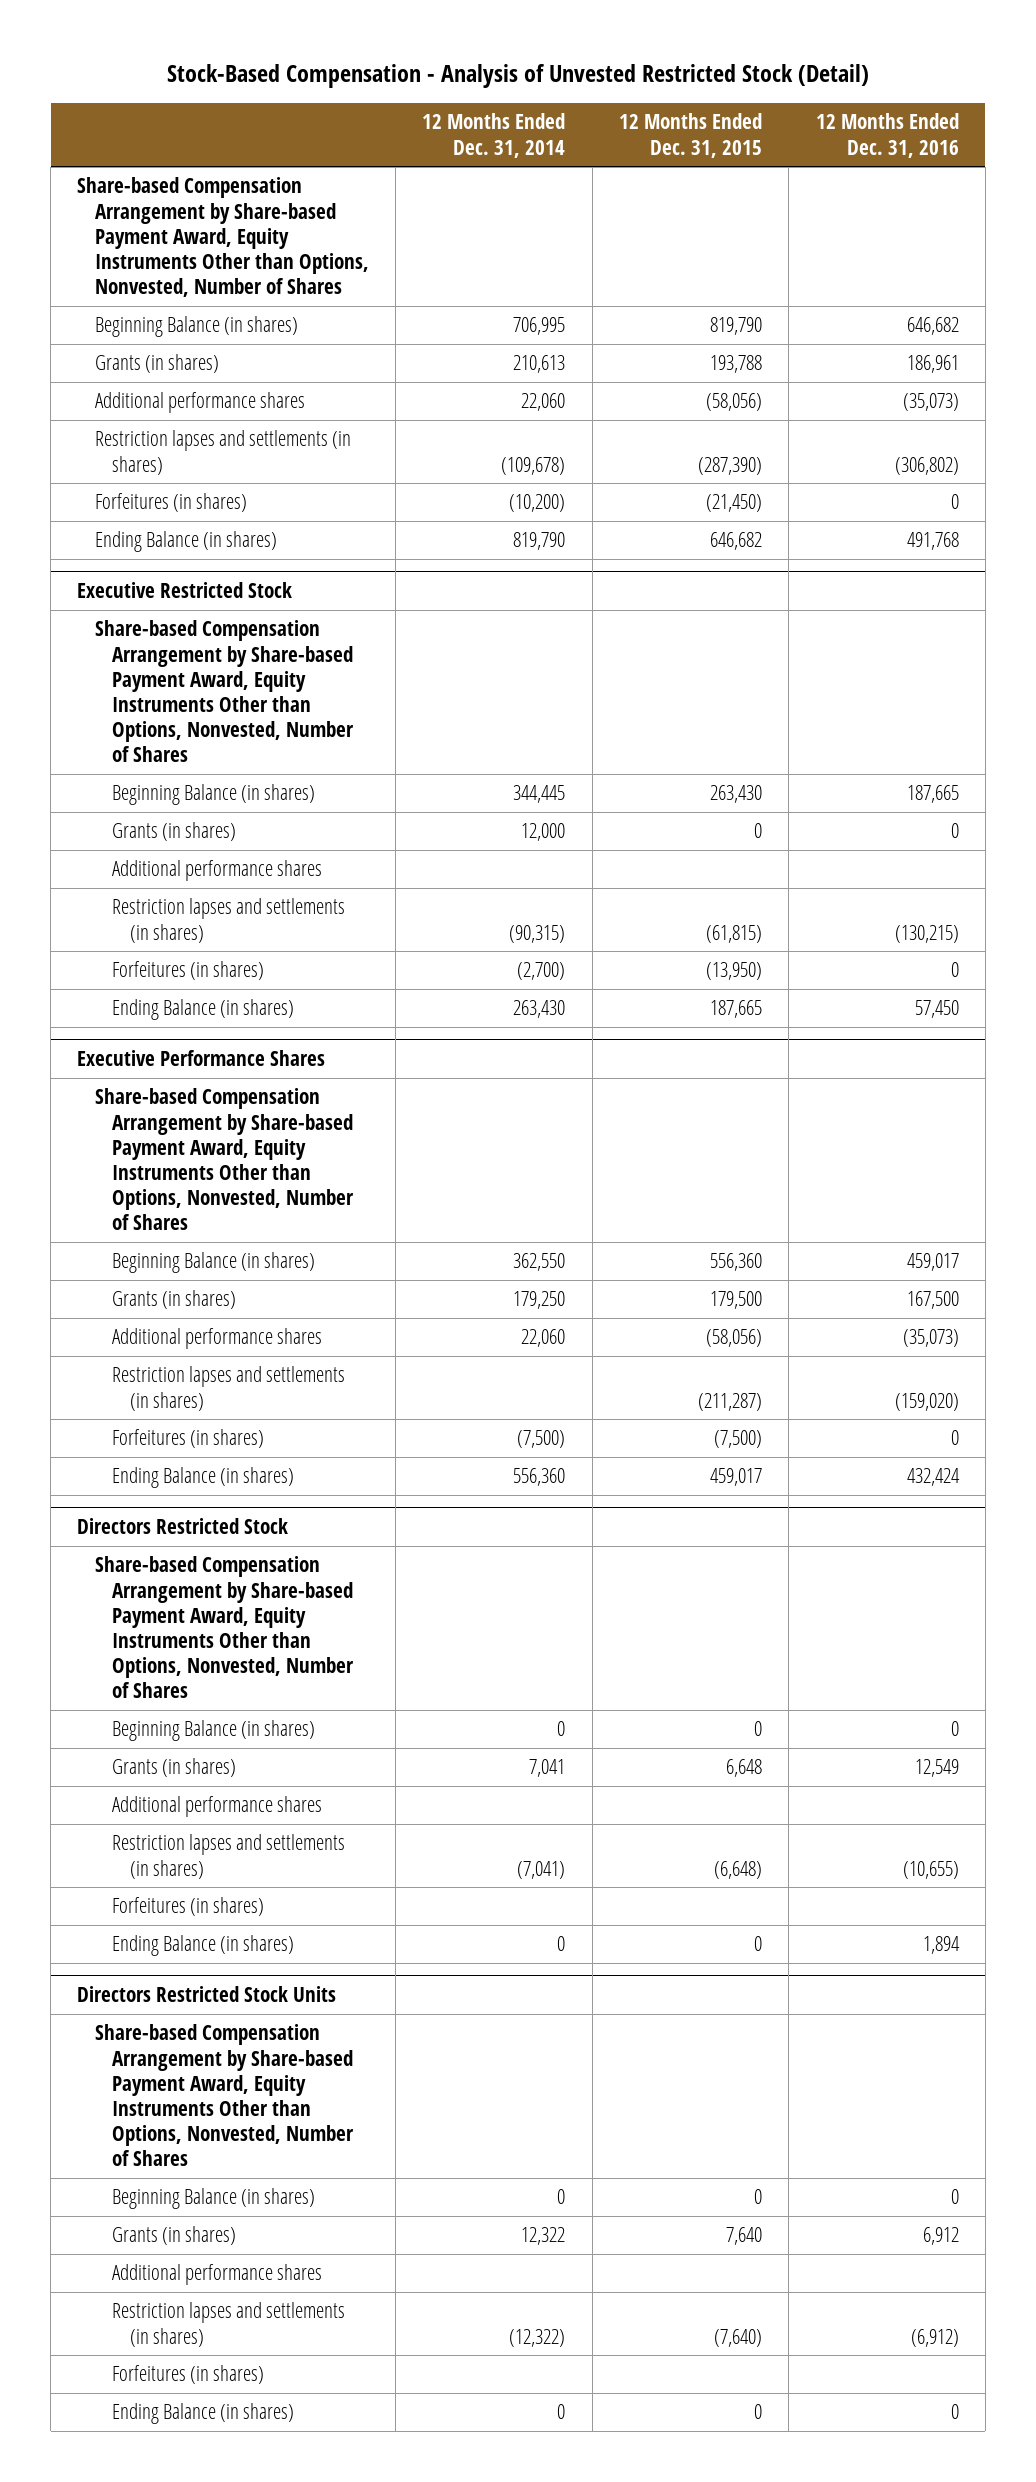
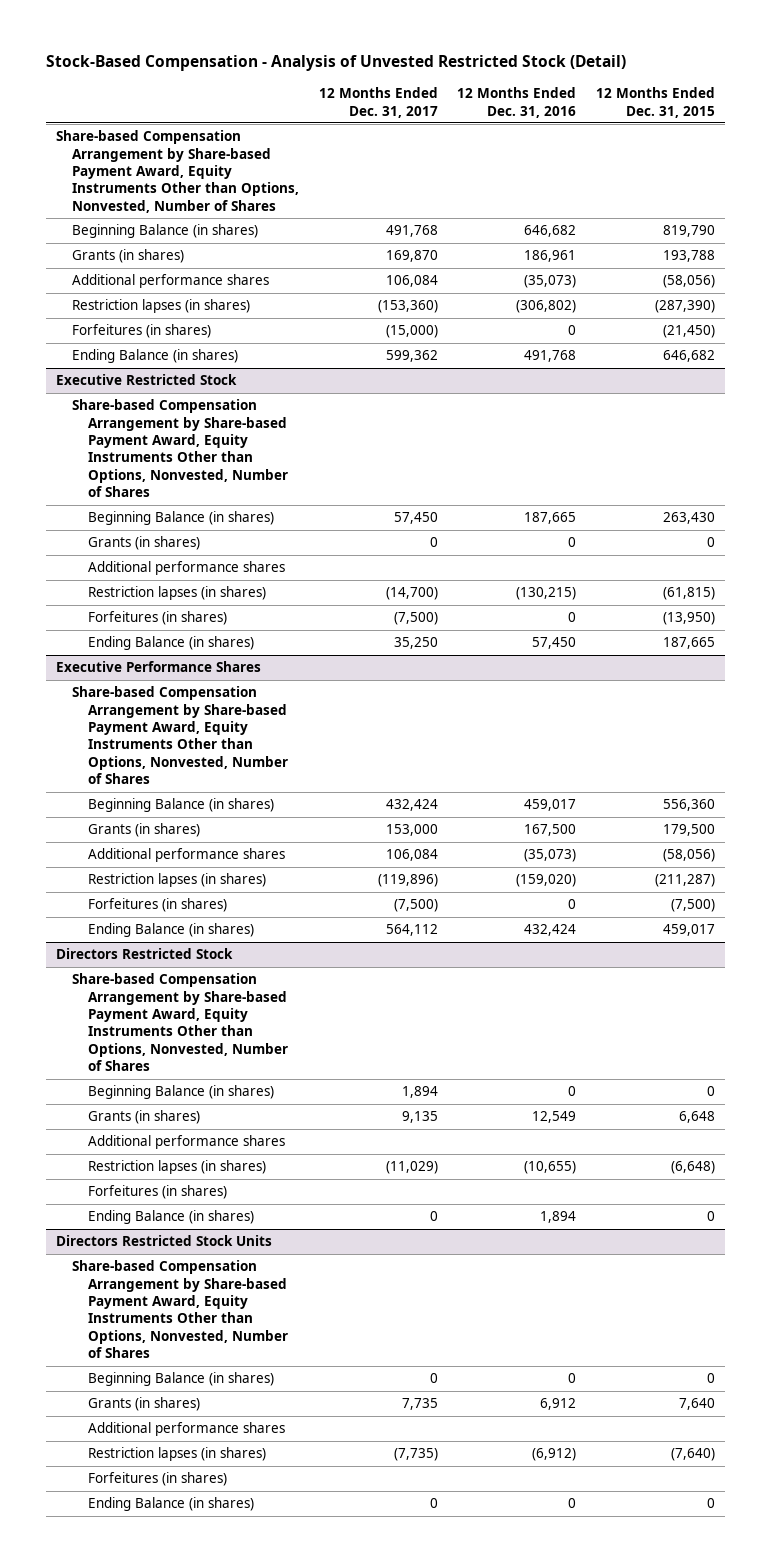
[422,113,566,158] 12 Months Ended Dec. 31, 2014 -> none
none -> [318,87,438,118] 12 Months Ended Dec. 31, 2017
[94,430,351,475] Restriction lapses and settlements (in shares) -> [72,299,251,314] Restriction lapses (in shares)
[112,898,346,943] Restriction lapses and settlements (in shares) -> [87,586,266,601] Restriction lapses (in shares)
[112,1366,346,1411] Restriction lapses and settlements (in shares) -> [87,873,266,888] Restriction lapses (in shares)
[112,1834,346,1879] Restriction lapses and settlements (in shares) -> [87,1160,266,1175] Restriction lapses (in shares)
[112,2302,346,2347] Restriction lapses and settlements (in shares) -> [87,1447,266,1462] Restriction lapses (in shares)

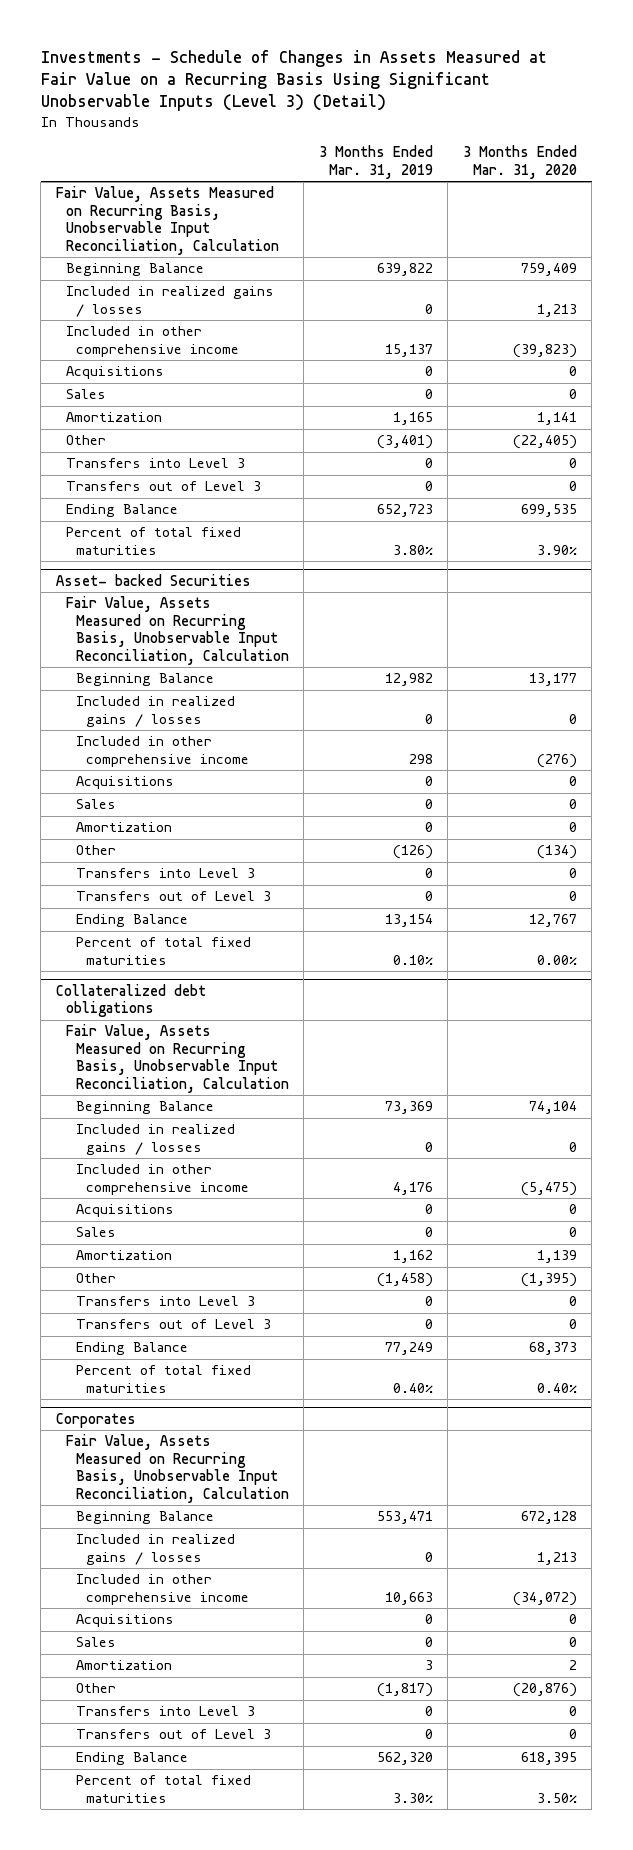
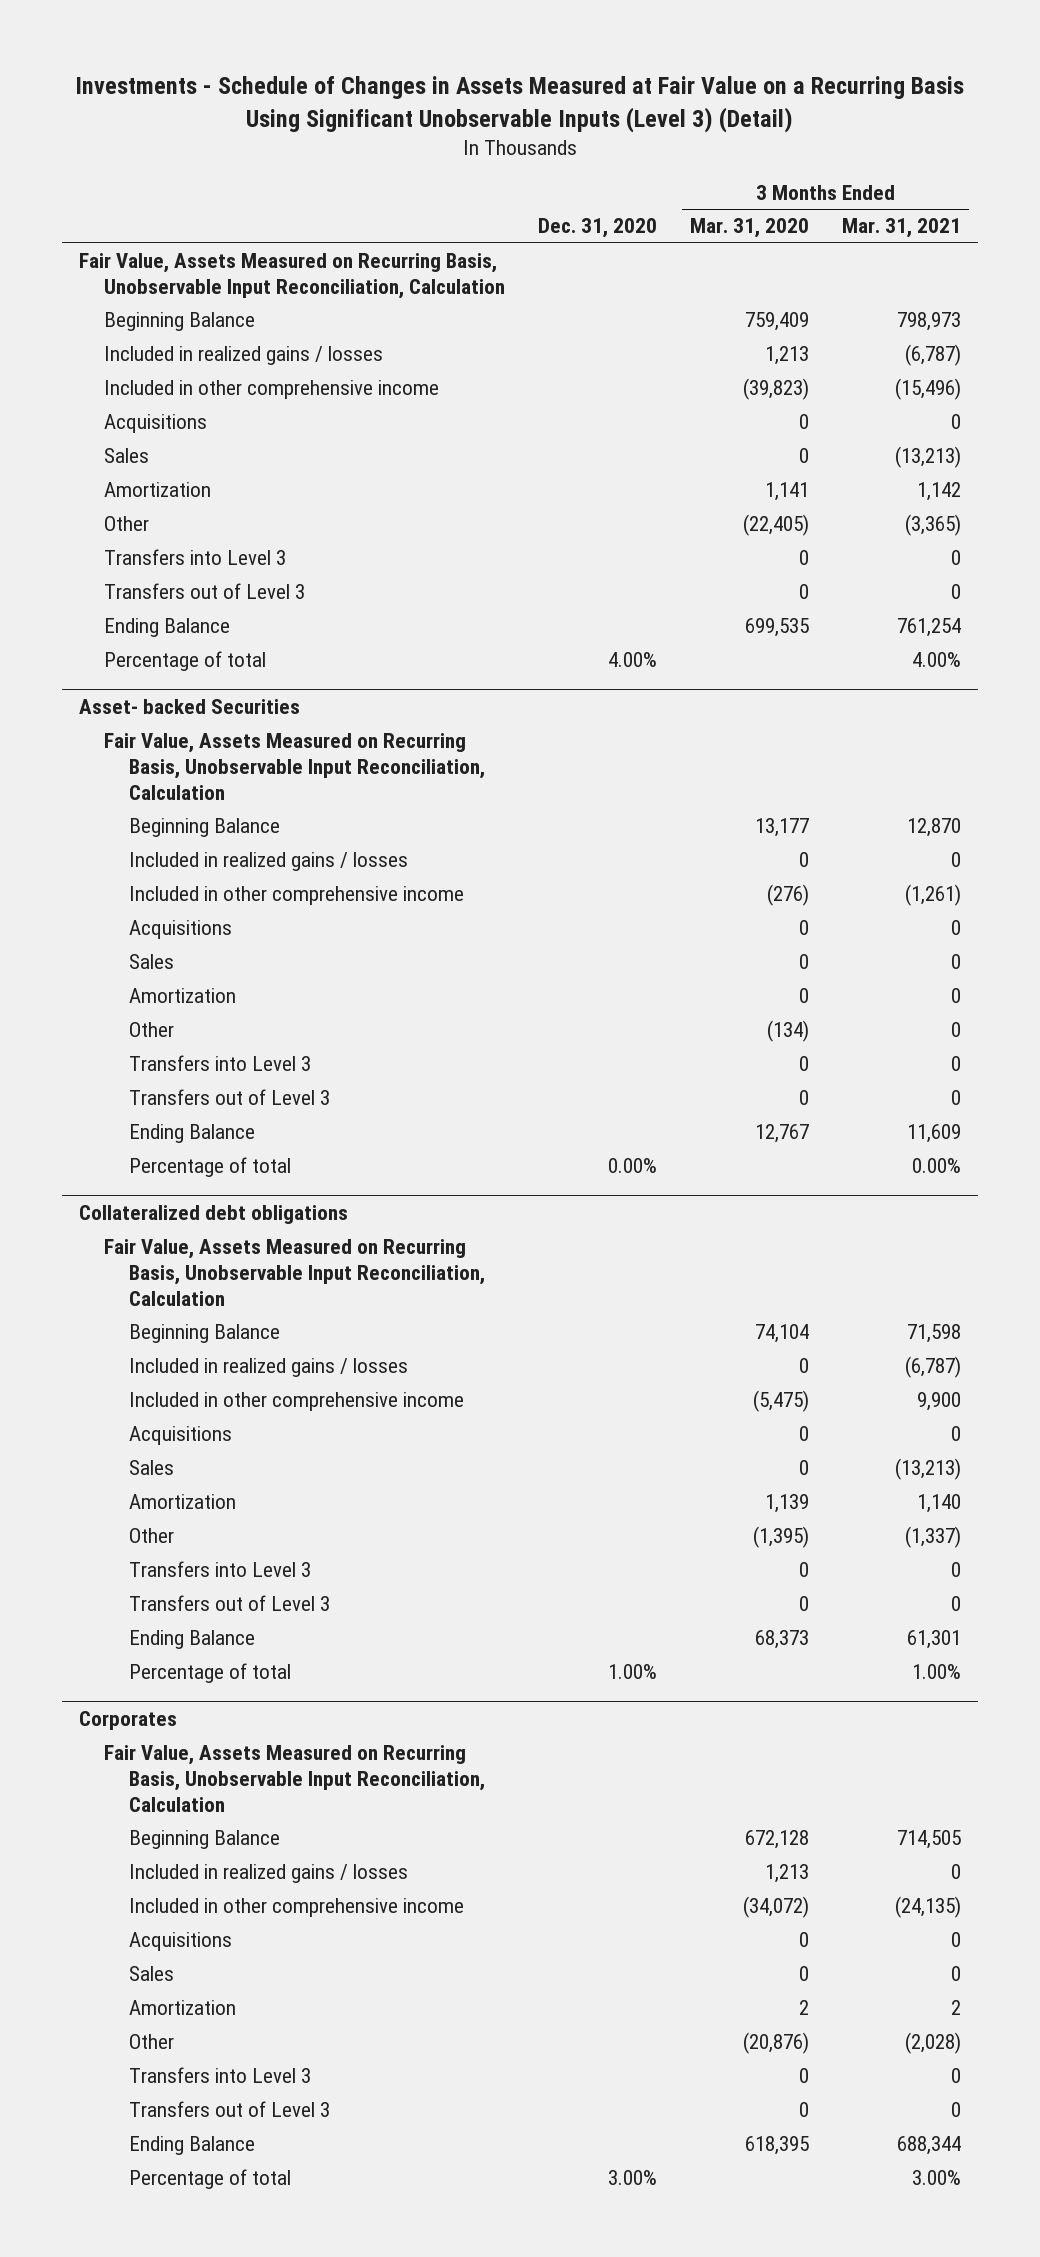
[318,145,433,179] 3 Months Ended Mar. 31, 2019 -> none
none -> [537,218,657,239] Dec. 31, 2020
none -> [842,218,962,239] Mar. 31, 2021
[65,527,241,555] Percent of total fixed maturities -> none
none -> [103,651,266,672] Percentage of total
[75,937,251,965] Percent of total fixed maturities -> none
none -> [129,1157,292,1178] Percentage of total
[75,1365,251,1393] Percent of total fixed maturities -> none
none -> [129,1663,292,1684] Percentage of total
[75,1775,251,1803] Percent of total fixed maturities -> none
none -> [129,2169,292,2190] Percentage of total

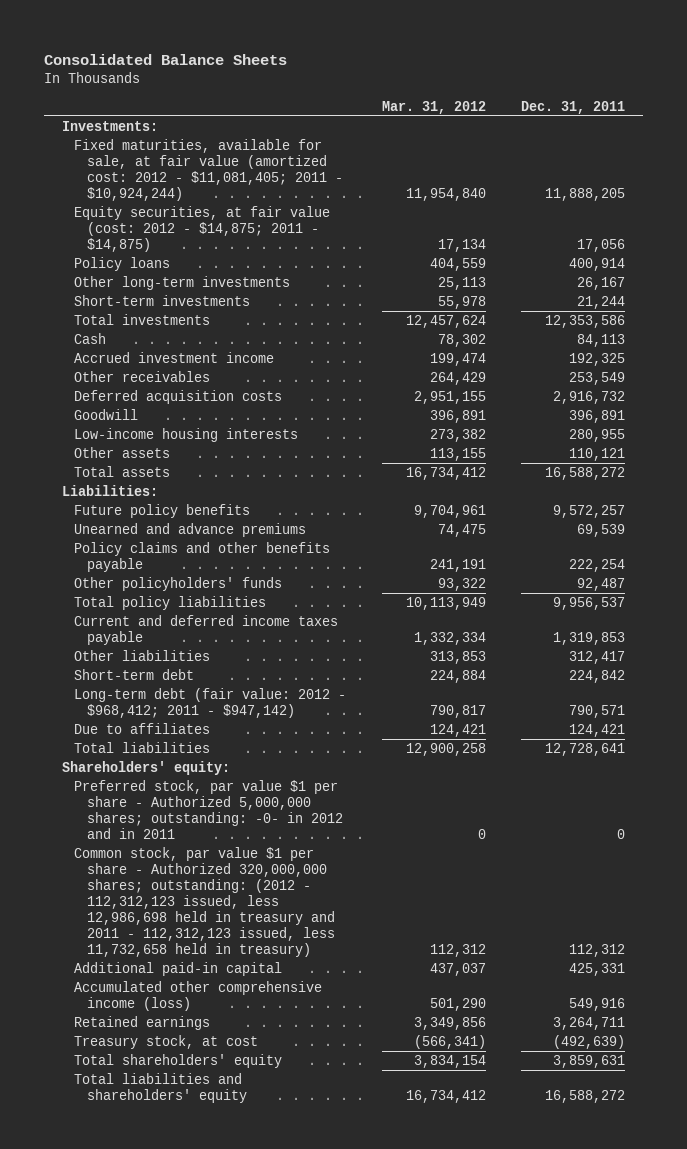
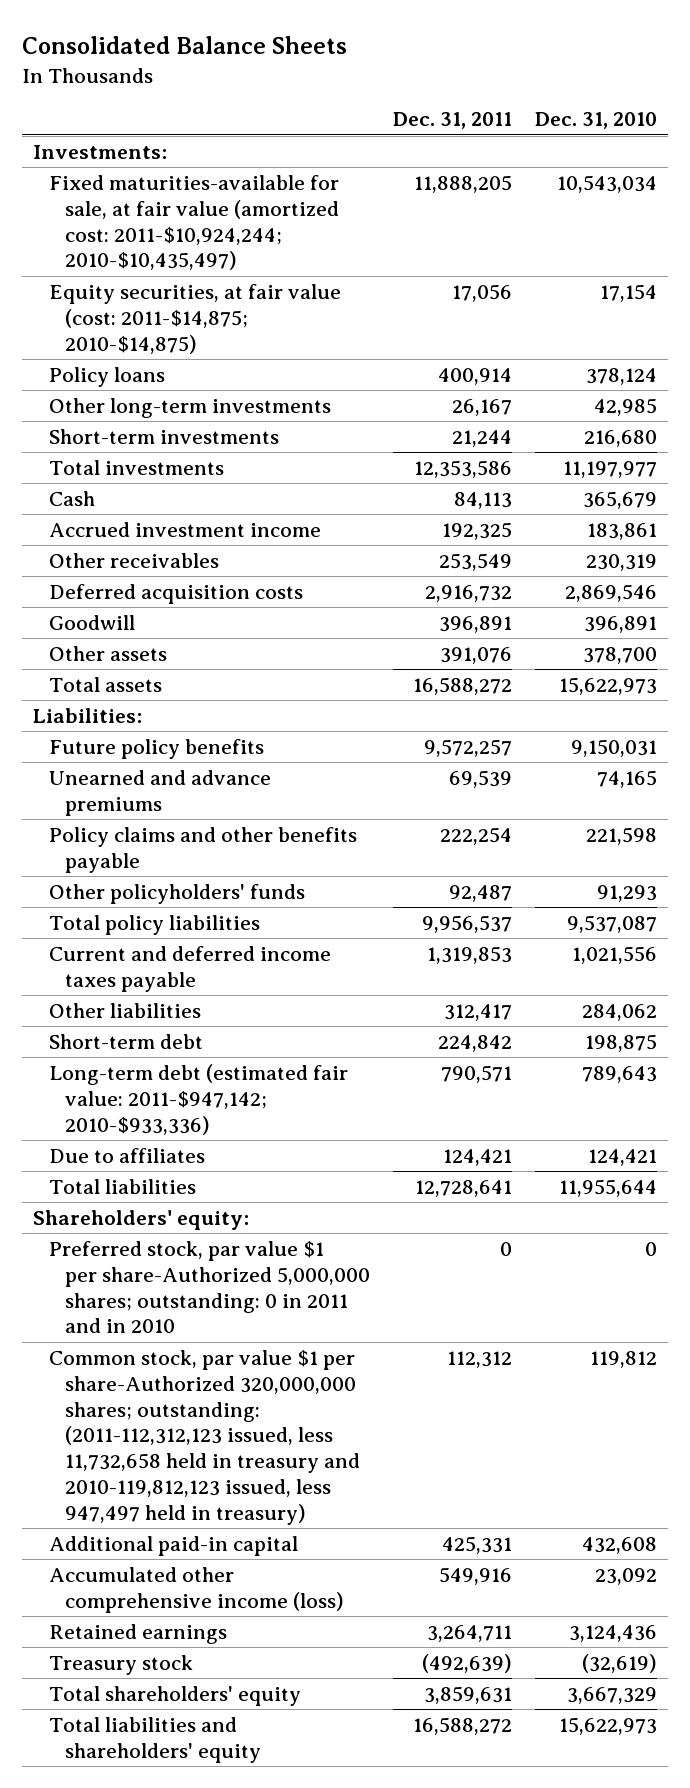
[381,100,486,114] Mar. 31, 2012 -> none
none -> [534,112,657,130] Dec. 31, 2010
[74,139,344,202] Fixed maturities, available for sale, at fair value (amortized cost: 2012 - $11,081,405; 2011 - $10,924,244) -> [48,174,339,271] Fixed maturities-available for sale, at fair value (amortized cost: 2011-$10,924,244; 2010-$10,435,497)
[74,206,331,253] Equity securities, at fair value (cost: 2012 - $14,875; 2011 - $14,875) -> [48,283,341,354] Equity securities, at fair value (cost: 2011-$14,875; 2010-$14,875)
[74,428,299,443] Low-income housing interests -> none
[569,448,626,462] 110,121 -> [439,646,512,664] 391,076
[74,688,347,719] Long-term debt (fair value: 2012 - $968,412; 2011 - $947,142) -> [48,1063,348,1135] Long-term debt (estimated fair value: 2011-$947,142; 2010-$933,336)
[74,780,344,840] Preferred stock, par value $1 per share - Authorized 5,000,000 shares; outstanding: -0- in 2012 and in 2011 -> [48,1240,370,1334] Preferred stock, par value $1 per share-Authorized 5,000,000 shares; outstanding: 0 in 2011 and in 2010
[74,847,336,958] Common stock, par value $1 per share - Authorized 320,000,000 shares; outstanding: (2012 - 112,312,123 issued, less 12,986,698 held in treasury and 2011 - 112,312,123 issued, less 11,732,658 held in treasury) -> [48,1349,360,1526] Common stock, par value $1 per share-Authorized 320,000,000 shares; outstanding: (2011-112,312,123 issued, less 11,732,658 held in treasury and 2010-119,812,123 issued, less 947,497 held in treasury)
[74,1035,259,1050] Treasury stock, at cost -> [48,1654,193,1675] Treasury stock

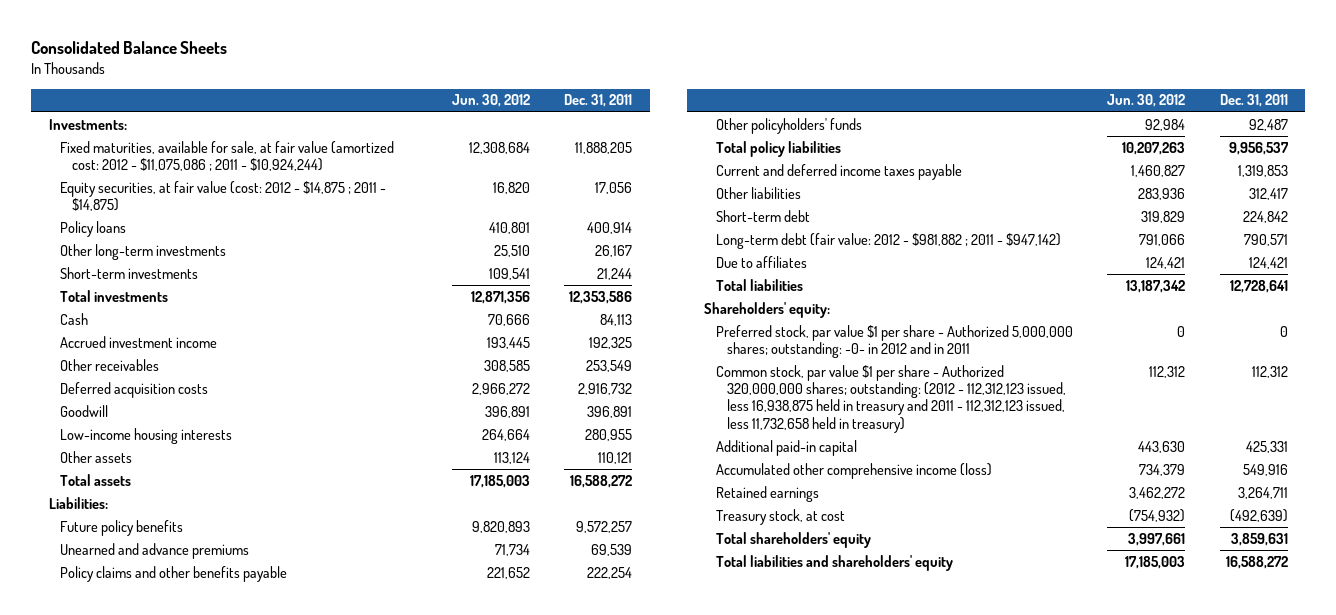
[534,112,657,130] Dec. 31, 2010 -> none
none -> [451,94,530,108] Jun. 30, 2012
[48,174,339,271] Fixed maturities-available for sale, at fair value (amortized cost: 2011-$10,924,244; 2010-$10,435,497) -> [60,140,395,172] Fixed maturities, available for sale, at fair value (amortized cost: 2012 - $11,075,086 ; 2011 - $10,924,244)
[48,283,341,354] Equity securities, at fair value (cost: 2011-$14,875; 2010-$14,875) -> [60,180,387,212] Equity securities, at fair value (cost: 2012 - $14,875 ; 2011 - $14,875)
none -> [60,427,233,444] Low-income housing interests
[439,646,512,664] 391,076 -> [598,451,633,464] 110,121
[48,1063,348,1135] Long-term debt (estimated fair value: 2011-$947,142; 2010-$933,336) -> [715,232,1061,249] Long-term debt (fair value: 2012 - $981,882 ; 2011 - $947,142)
[48,1240,370,1334] Preferred stock, par value $1 per share-Authorized 5,000,000 shares; outstanding: 0 in 2011 and in 2010 -> [715,324,1073,359] Preferred stock, par value $1 per share - Authorized 5,000,000 shares; outstanding: -0- in 2012 and in 2011
[48,1349,360,1526] Common stock, par value $1 per share-Authorized 320,000,000 shares; outstanding: (2011-112,312,123 issued, less 11,732,658 held in treasury and 2010-119,812,123 issued, less 947,497 held in treasury) -> [715,364,1067,433] Common stock, par value $1 per share - Authorized 320,000,000 shares; outstanding: (2012 - 112,312,123 issued, less 16,938,875 held in treasury and 2011 - 112,312,123 issued, less 11,732,658 held in treasury)
[48,1654,193,1675] Treasury stock -> [715,508,845,525] Treasury stock, at cost

